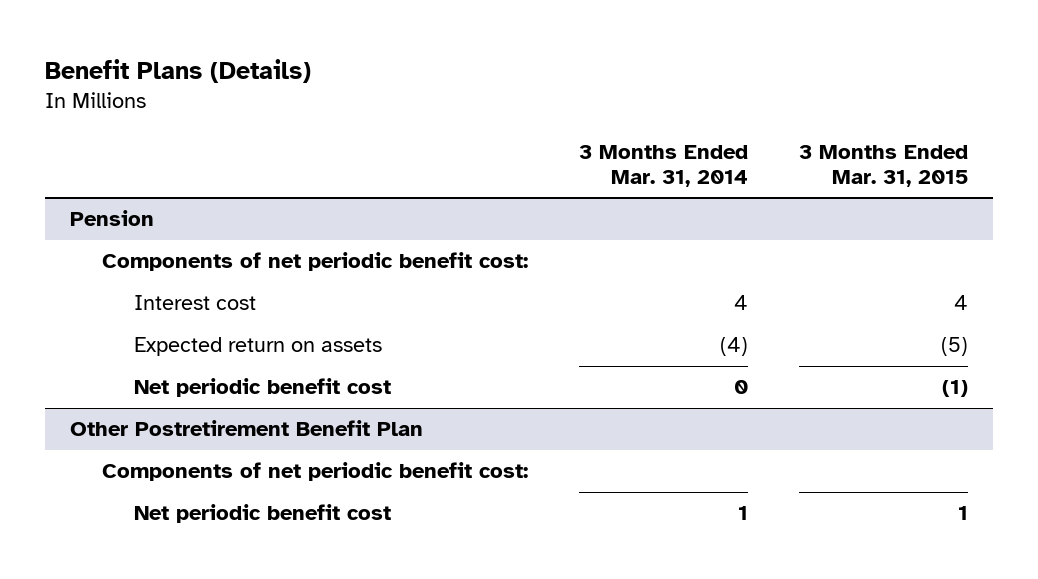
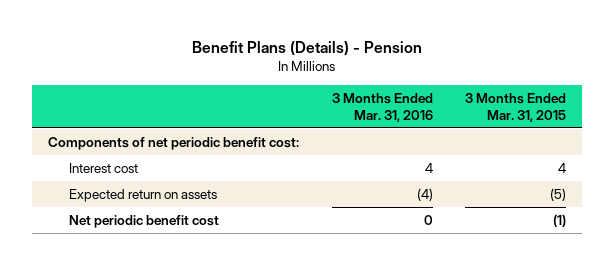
[44,58,311,83] Benefit Plans (Details) -> [192,40,423,56] Benefit Plans (Details) - Pension
[578,144,748,187] 3 Months Ended Mar. 31, 2014 -> none
none -> [331,93,433,122] 3 Months Ended Mar. 31, 2016
[70,210,155,227] Pension -> none
[70,420,424,437] Other Postretirement Benefit Plan -> none
[101,462,528,482] Components of net periodic benefit cost: -> none
[133,504,391,524] Net periodic benefit cost -> none

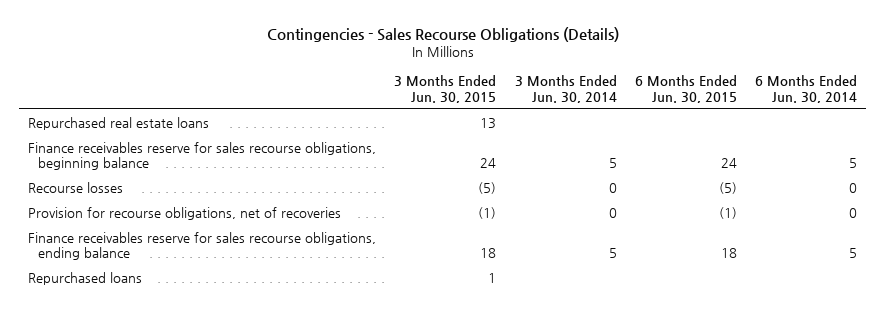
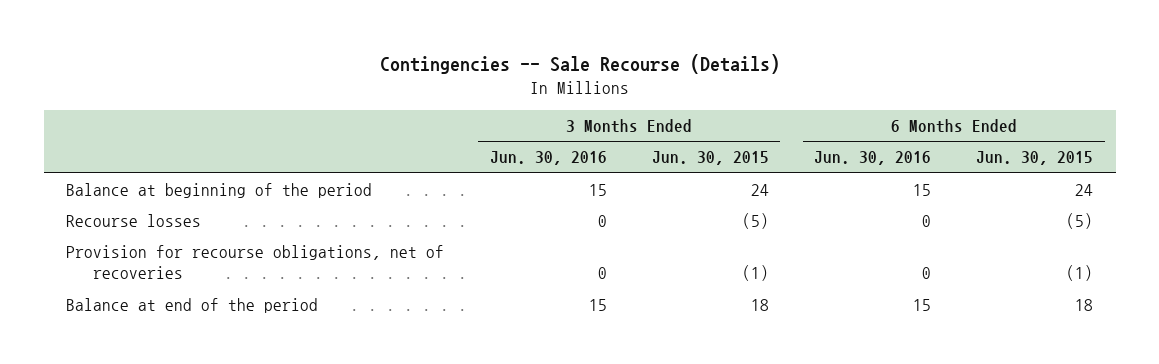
[266,26,619,42] Contingencies - Sales Recourse Obligations (Details) -> [379,54,780,75] Contingencies -- Sale Recourse (Details)
[514,74,617,103] 3 Months Ended Jun. 30, 2014 -> none
[754,74,857,103] 6 Months Ended Jun. 30, 2014 -> none
none -> [489,151,607,166] Jun. 30, 2016
none -> [813,151,931,166] Jun. 30, 2016
[28,116,210,130] Repurchased real estate loans -> none
[28,141,377,171] Finance receivables reserve for sales recourse obligations, beginning balance -> [66,183,373,199] Balance at beginning of the period
[28,271,143,285] Repurchased loans -> none
[28,231,377,261] Finance receivables reserve for sales recourse obligations, ending balance -> [66,298,319,314] Balance at end of the period

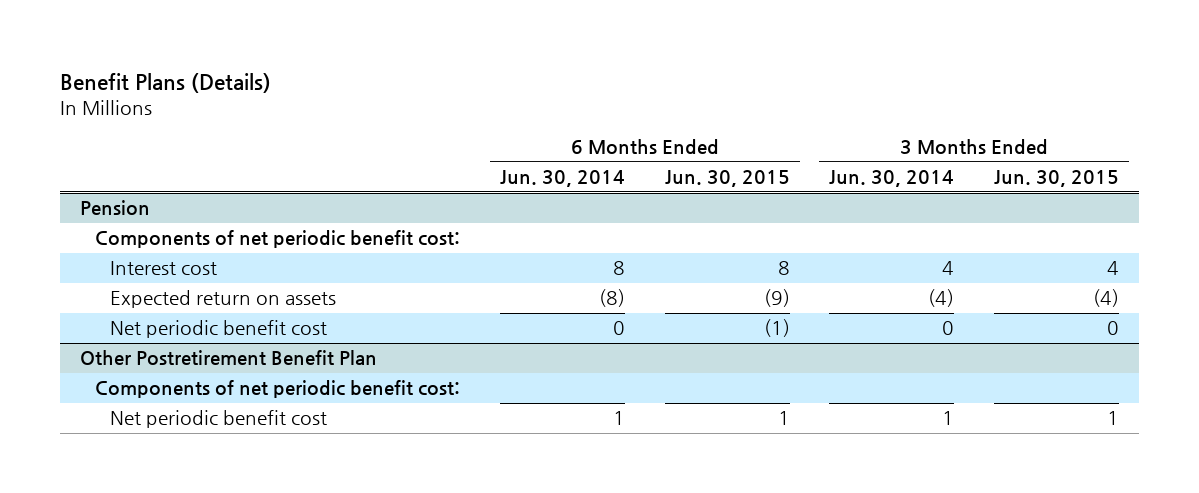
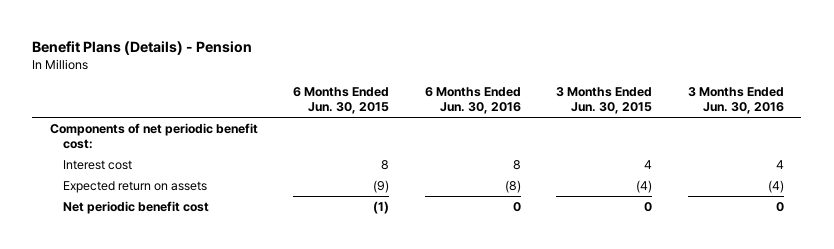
[60,72,272,93] Benefit Plans (Details) -> [32,40,253,55] Benefit Plans (Details) - Pension
[499,170,625,188] Jun. 30, 2014 -> none
[829,170,955,188] Jun. 30, 2014 -> none
none -> [424,86,521,115] 6 Months Ended Jun. 30, 2016
none -> [687,86,784,115] 3 Months Ended Jun. 30, 2016
[80,200,151,216] Pension -> none
[80,350,378,366] Other Postretirement Benefit Plan -> none
[95,380,461,399] Components of net periodic benefit cost: -> none
[110,410,328,429] Net periodic benefit cost -> none

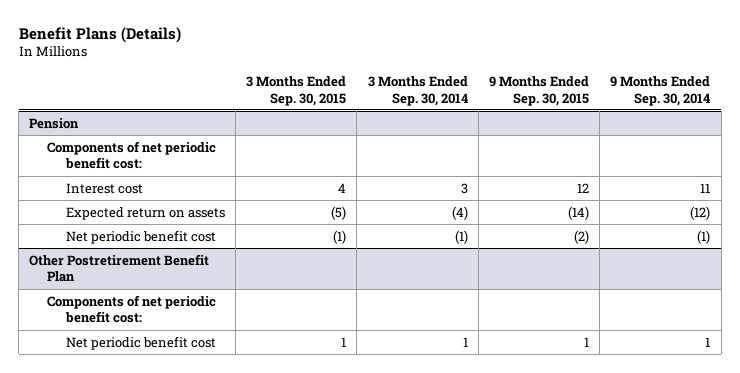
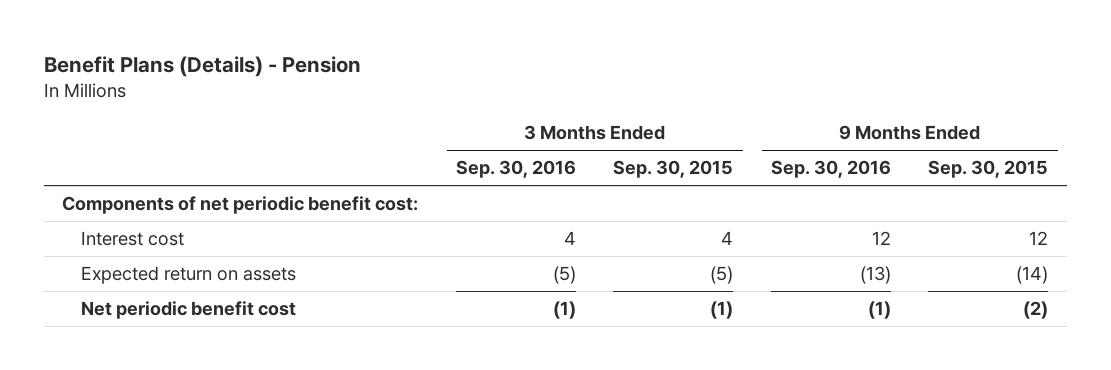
[18,26,181,43] Benefit Plans (Details) -> [43,56,361,78] Benefit Plans (Details) - Pension
[367,75,468,106] 3 Months Ended Sep. 30, 2014 -> none
[610,75,711,106] 9 Months Ended Sep. 30, 2014 -> none
none -> [455,160,576,179] Sep. 30, 2016
none -> [770,160,891,179] Sep. 30, 2016
[29,117,80,129] Pension -> none
[29,253,210,283] Other Postretirement Benefit Plan -> none
[47,294,217,324] Components of net periodic benefit cost: -> none
[65,335,216,350] Net periodic benefit cost -> none

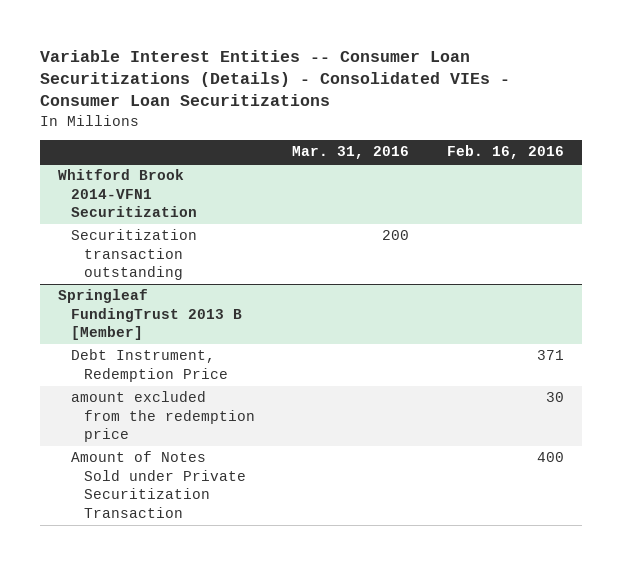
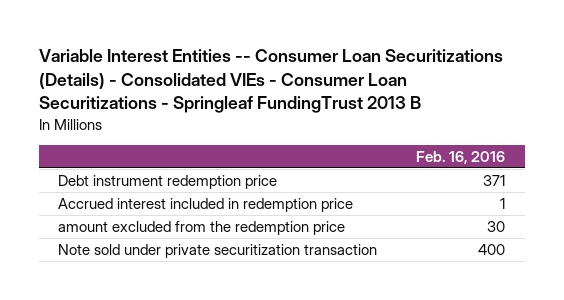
[39,49,510,107] Variable Interest Entities -- Consumer Loan Securitizations (Details) - Consolidated VIEs - Consumer Loan Securitizations -> [38,49,503,114] Variable Interest Entities -- Consumer Loan Securitizations (Details) - Consolidated VIEs - Consumer Loan Securitizations - Springleaf FundingTrust 2013 B
[292,146,410,160] Mar. 31, 2016 -> none
[58,169,197,218] Whitford Brook 2014-VFN1 Securitization -> none
[70,229,197,281] Securitization transaction outstanding -> none
[58,289,242,341] Springleaf FundingTrust 2013 B [Member] -> none
[70,349,228,382] Debt Instrument, Redemption Price -> [58,175,278,190] Debt instrument redemption price
none -> [58,198,354,213] Accrued interest included in redemption price
[70,451,246,518] Amount of Notes Sold under Private Securitization Transaction -> [58,244,378,259] Note sold under private securitization transaction

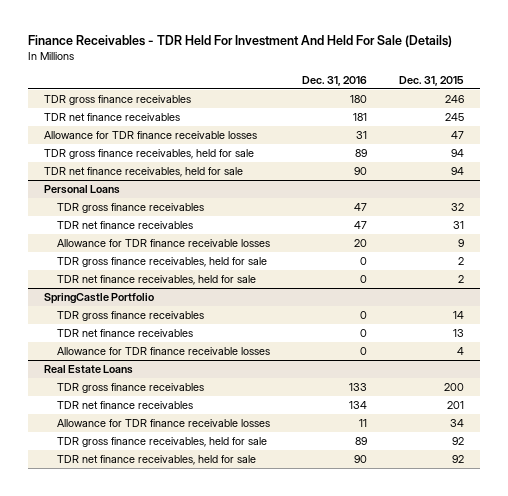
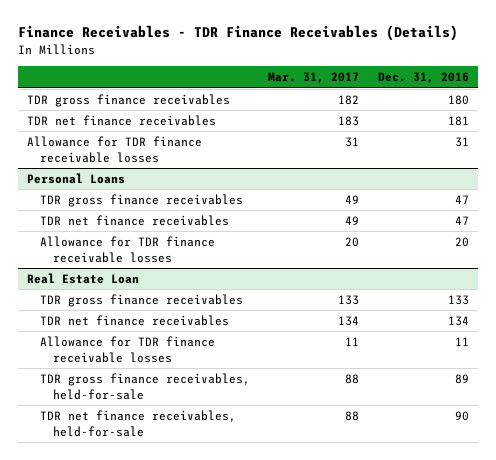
[27,34,452,47] Finance Receivables - TDR Held For Investment And Held For Sale (Details) -> [18,25,459,42] Finance Receivables - TDR Finance Receivables (Details)
[398,75,464,86] Dec. 31, 2015 -> none
none -> [268,72,360,85] Mar. 31, 2017
[43,148,254,159] TDR gross finance receivables, held for sale -> none
[43,166,243,177] TDR net finance receivables, held for sale -> none
[56,256,267,267] TDR gross finance receivables, held for sale -> none
[56,274,256,285] TDR net finance receivables, held for sale -> none
[43,292,154,304] SpringCastle Portfolio -> none
[56,310,204,321] TDR gross finance receivables -> none
[56,328,193,337] TDR net finance receivables -> none
[56,346,270,355] Allowance for TDR finance receivable losses -> none
[43,364,133,374] Real Estate Loans -> [27,273,140,285] Real Estate Loan
[56,436,267,447] TDR gross finance receivables, held for sale -> [40,373,251,400] TDR gross finance receivables, held-for-sale
[56,454,256,465] TDR net finance receivables, held for sale -> [40,410,237,437] TDR net finance receivables, held-for-sale

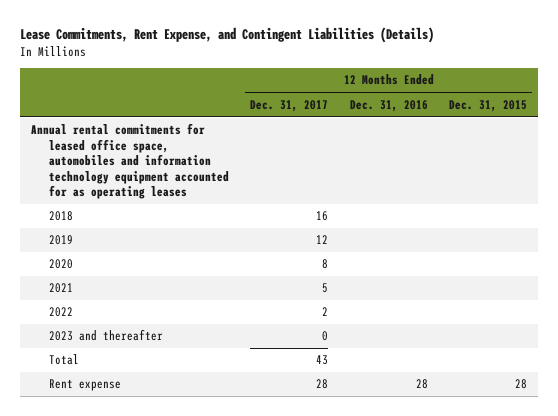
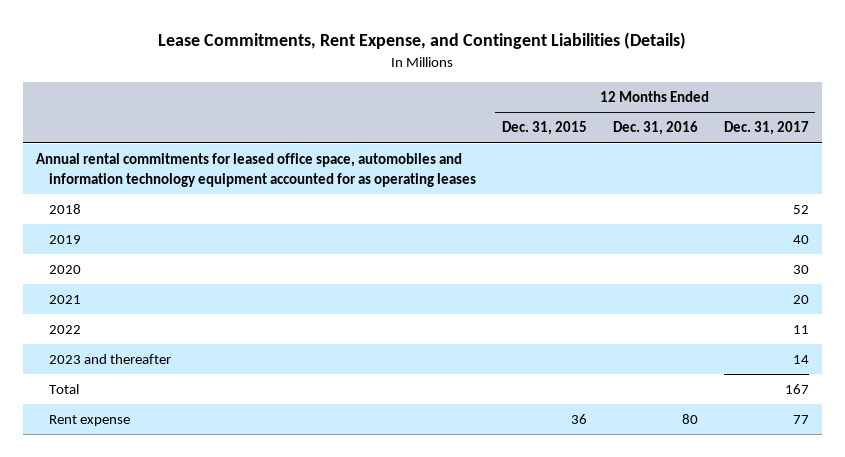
[316,211,329,222] 16 -> [792,205,809,215] 52
[316,235,329,245] 12 -> [792,235,809,245] 40
[322,259,329,270] 8 -> [792,265,809,275] 30
[322,283,329,294] 5 -> [792,295,809,305] 20
[322,307,329,317] 2 -> [792,325,809,335] 11
[322,331,329,342] 0 -> [792,355,809,365] 14
[316,355,329,366] 43 -> [784,384,809,395] 167
[316,379,329,390] 28 -> [792,415,809,425] 77
[415,379,428,390] 28 -> [681,414,698,425] 80
[515,379,528,390] 28 -> [570,414,587,425] 36

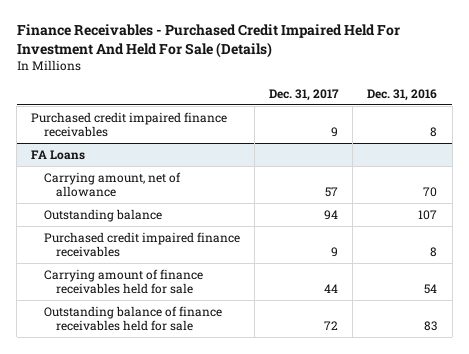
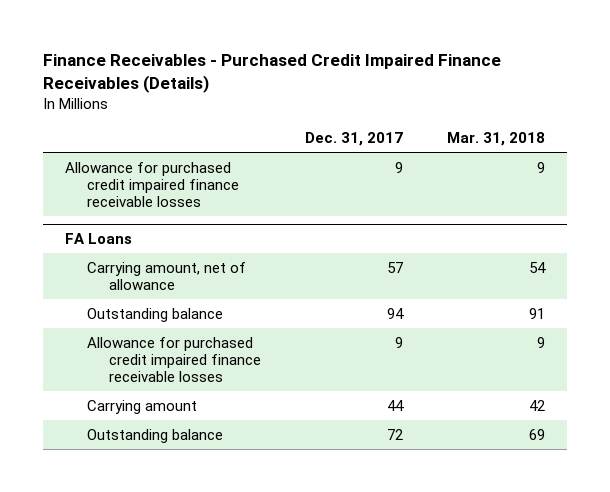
[16,24,400,58] Finance Receivables - Purchased Credit Impaired Held For Investment And Held For Sale (Details) -> [42,53,501,93] Finance Receivables - Purchased Credit Impaired Finance Receivables (Details)
[367,88,438,101] Dec. 31, 2016 -> none
none -> [447,131,546,146] Mar. 31, 2018
[31,111,228,138] Purchased credit impaired finance receivables -> [64,161,239,208] Allowance for purchased credit impaired finance receivable losses
[43,231,240,258] Purchased credit impaired finance receivables -> [86,336,261,383] Allowance for purchased credit impaired finance receivable losses
[43,268,203,295] Carrying amount of finance receivables held for sale -> [86,399,197,414] Carrying amount
[43,305,222,332] Outstanding balance of finance receivables held for sale -> [86,428,223,443] Outstanding balance

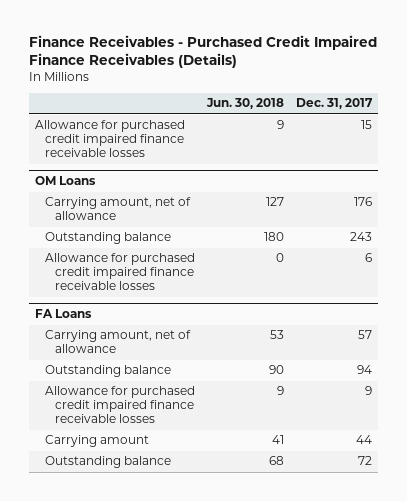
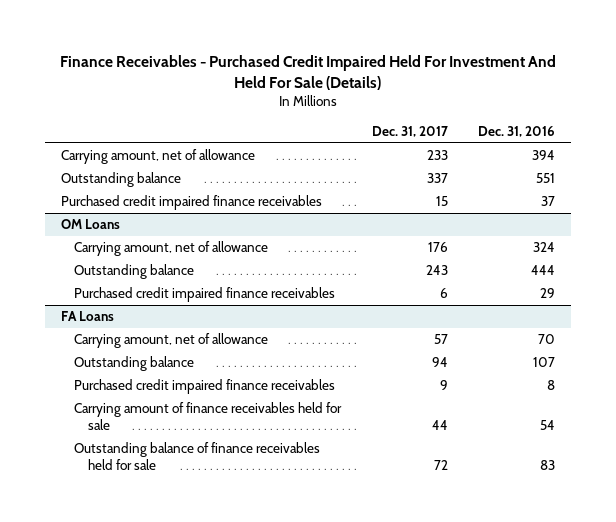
[28,35,377,69] Finance Receivables - Purchased Credit Impaired Finance Receivables (Details) -> [60,54,557,90] Finance Receivables - Purchased Credit Impaired Held For Investment And Held For Sale (Details)
[205,98,284,110] Jun. 30, 2018 -> none
none -> [478,125,556,137] Dec. 31, 2016
none -> [60,149,255,165] Carrying amount, net of allowance
none -> [60,172,181,188] Outstanding balance
[34,120,185,158] Allowance for purchased credit impaired finance receivable losses -> [60,195,322,211] Purchased credit impaired finance receivables
[44,253,195,291] Allowance for purchased credit impaired finance receivable losses -> [74,287,336,303] Purchased credit impaired finance receivables
[44,386,195,424] Allowance for purchased credit impaired finance receivable losses -> [74,379,336,395] Purchased credit impaired finance receivables
[44,435,149,448] Carrying amount -> [74,402,343,430] Carrying amount of finance receivables held for sale
[44,456,171,469] Outstanding balance -> [74,442,321,470] Outstanding balance of finance receivables held for sale

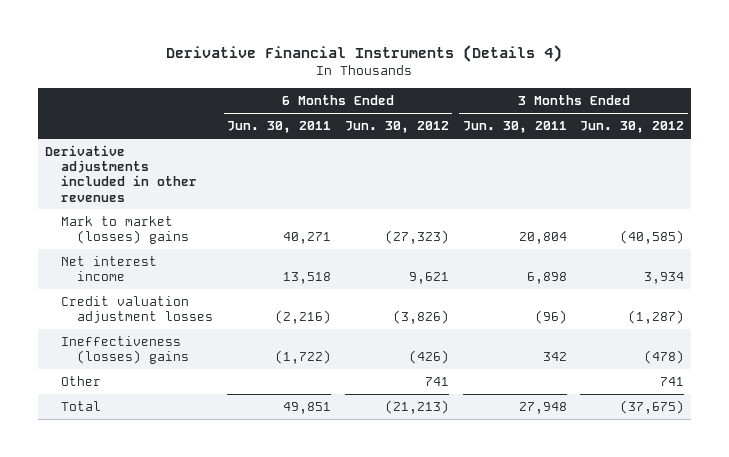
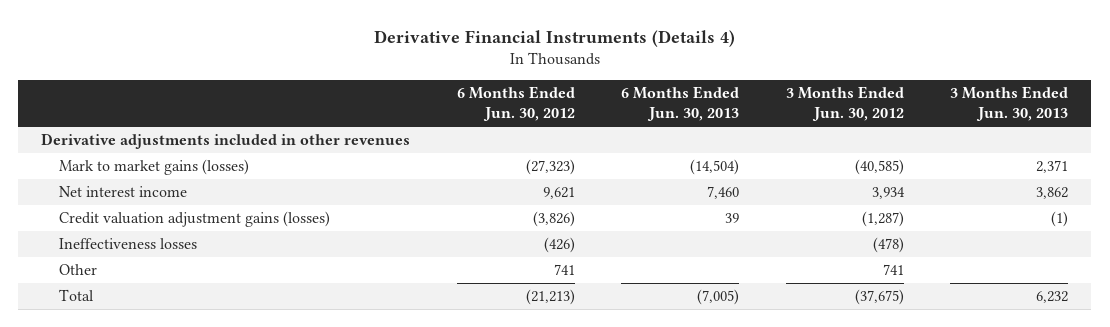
[227,121,332,134] Jun. 30, 2011 -> none
[462,121,567,134] Jun. 30, 2011 -> none
none -> [621,86,740,122] 6 Months Ended Jun. 30, 2013
none -> [950,86,1069,122] 3 Months Ended Jun. 30, 2013
[60,215,190,245] Mark to market (losses) gains -> [58,159,249,176] Mark to market gains (losses)
[60,295,214,324] Credit valuation adjustment losses -> [58,211,330,228] Credit valuation adjustment gains (losses)
[60,335,190,365] Ineffectiveness (losses) gains -> [58,238,197,250] Ineffectiveness losses

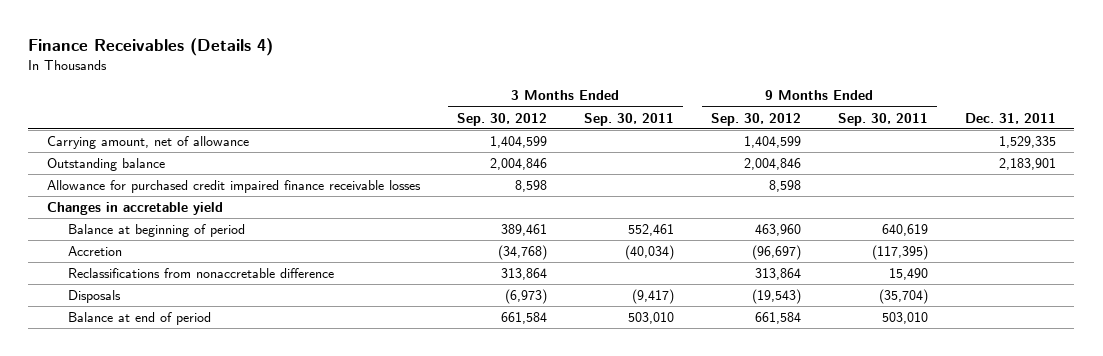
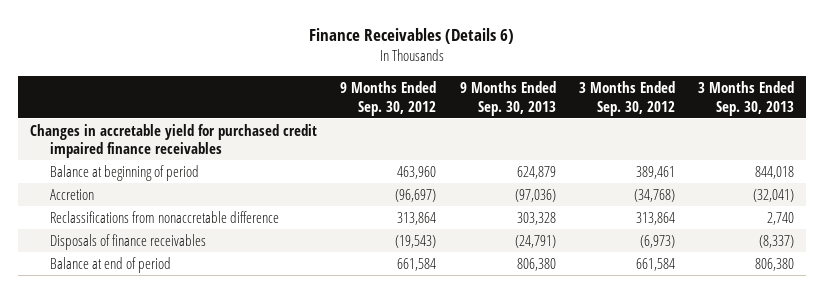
[28,37,274,56] Finance Receivables (Details 4) -> [309,28,515,45] Finance Receivables (Details 6)
[583,112,674,126] Sep. 30, 2011 -> none
[837,112,928,126] Sep. 30, 2011 -> none
[964,112,1056,124] Dec. 31, 2011 -> none
none -> [459,81,556,116] 9 Months Ended Sep. 30, 2013
none -> [698,81,795,116] 3 Months Ended Sep. 30, 2013
[46,136,249,150] Carrying amount, net of allowance -> none
[46,158,165,172] Outstanding balance -> none
[46,180,421,194] Allowance for purchased credit impaired finance receivable losses -> none
[46,202,223,216] Changes in accretable yield -> [29,123,317,159] Changes in accretable yield for purchased credit impaired finance receivables
[67,290,121,304] Disposals -> [50,233,207,250] Disposals of finance receivables

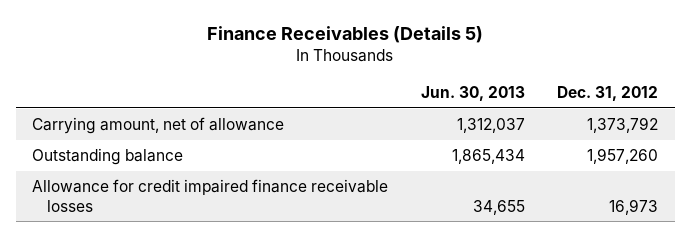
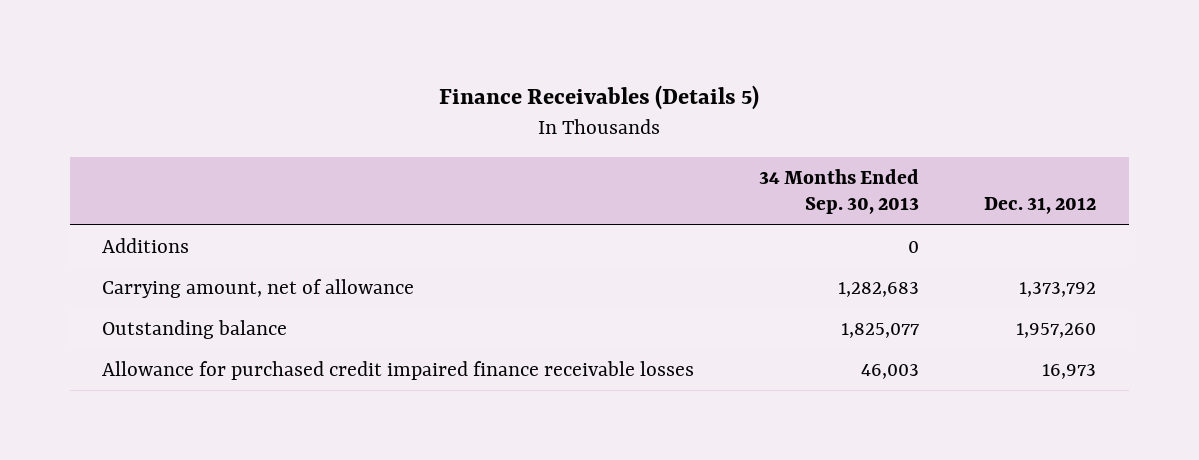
[420,86,525,102] Jun. 30, 2013 -> none
none -> [759,168,920,215] 34 Months Ended Sep. 30, 2013
none -> [102,237,190,253] Additions
[31,179,388,212] Allowance for credit impaired finance receivable losses -> [102,360,695,380] Allowance for purchased credit impaired finance receivable losses

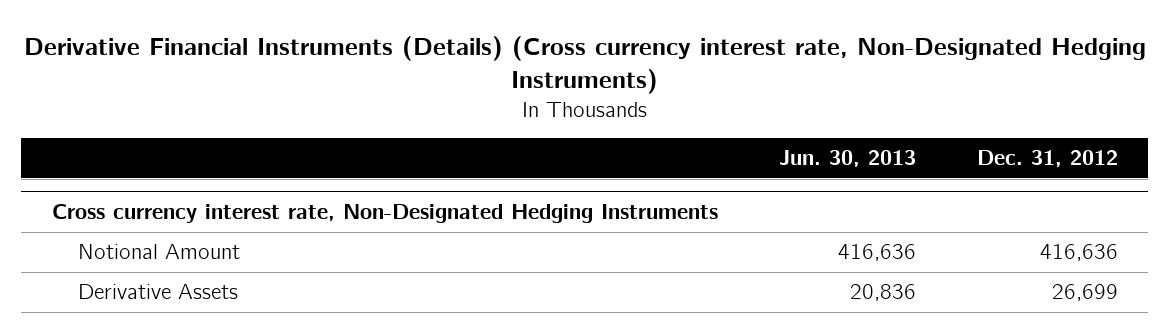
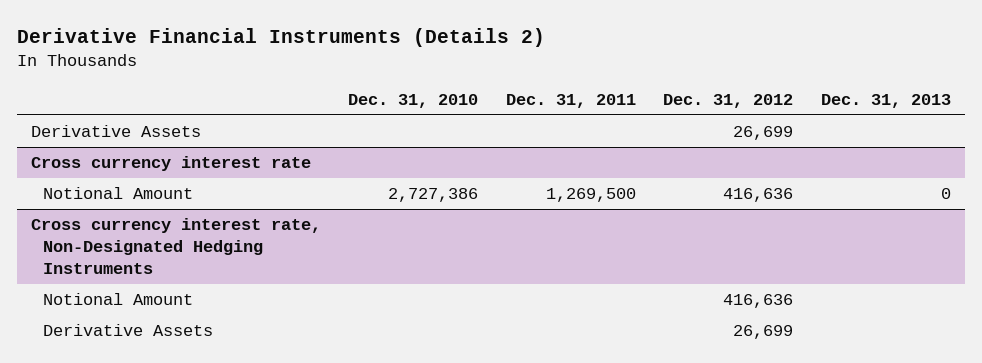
[23,35,1146,94] Derivative Financial Instruments (Details) (Cross currency interest rate, Non-Designated Hedging Instruments) -> [16,28,545,48] Derivative Financial Instruments (Details 2)
[778,150,916,168] Jun. 30, 2013 -> none
none -> [348,93,479,108] Dec. 31, 2010
none -> [505,93,636,108] Dec. 31, 2011
none -> [820,93,951,108] Dec. 31, 2013
none -> [30,125,201,138] Derivative Assets
none -> [30,156,311,172] Cross currency interest rate
none -> [42,187,193,200] Notional Amount

